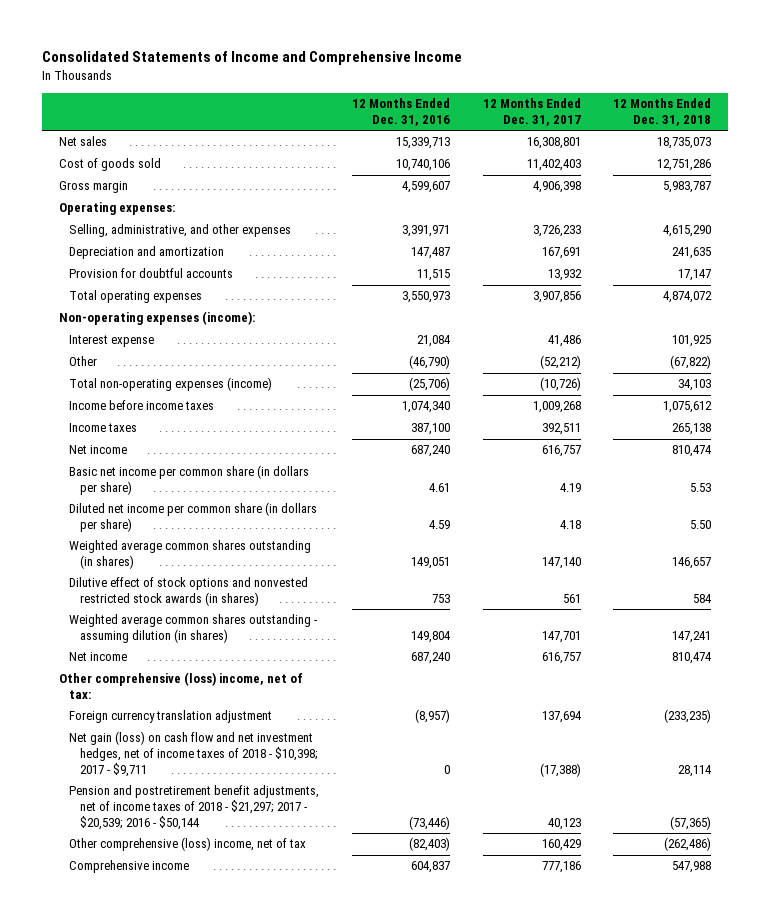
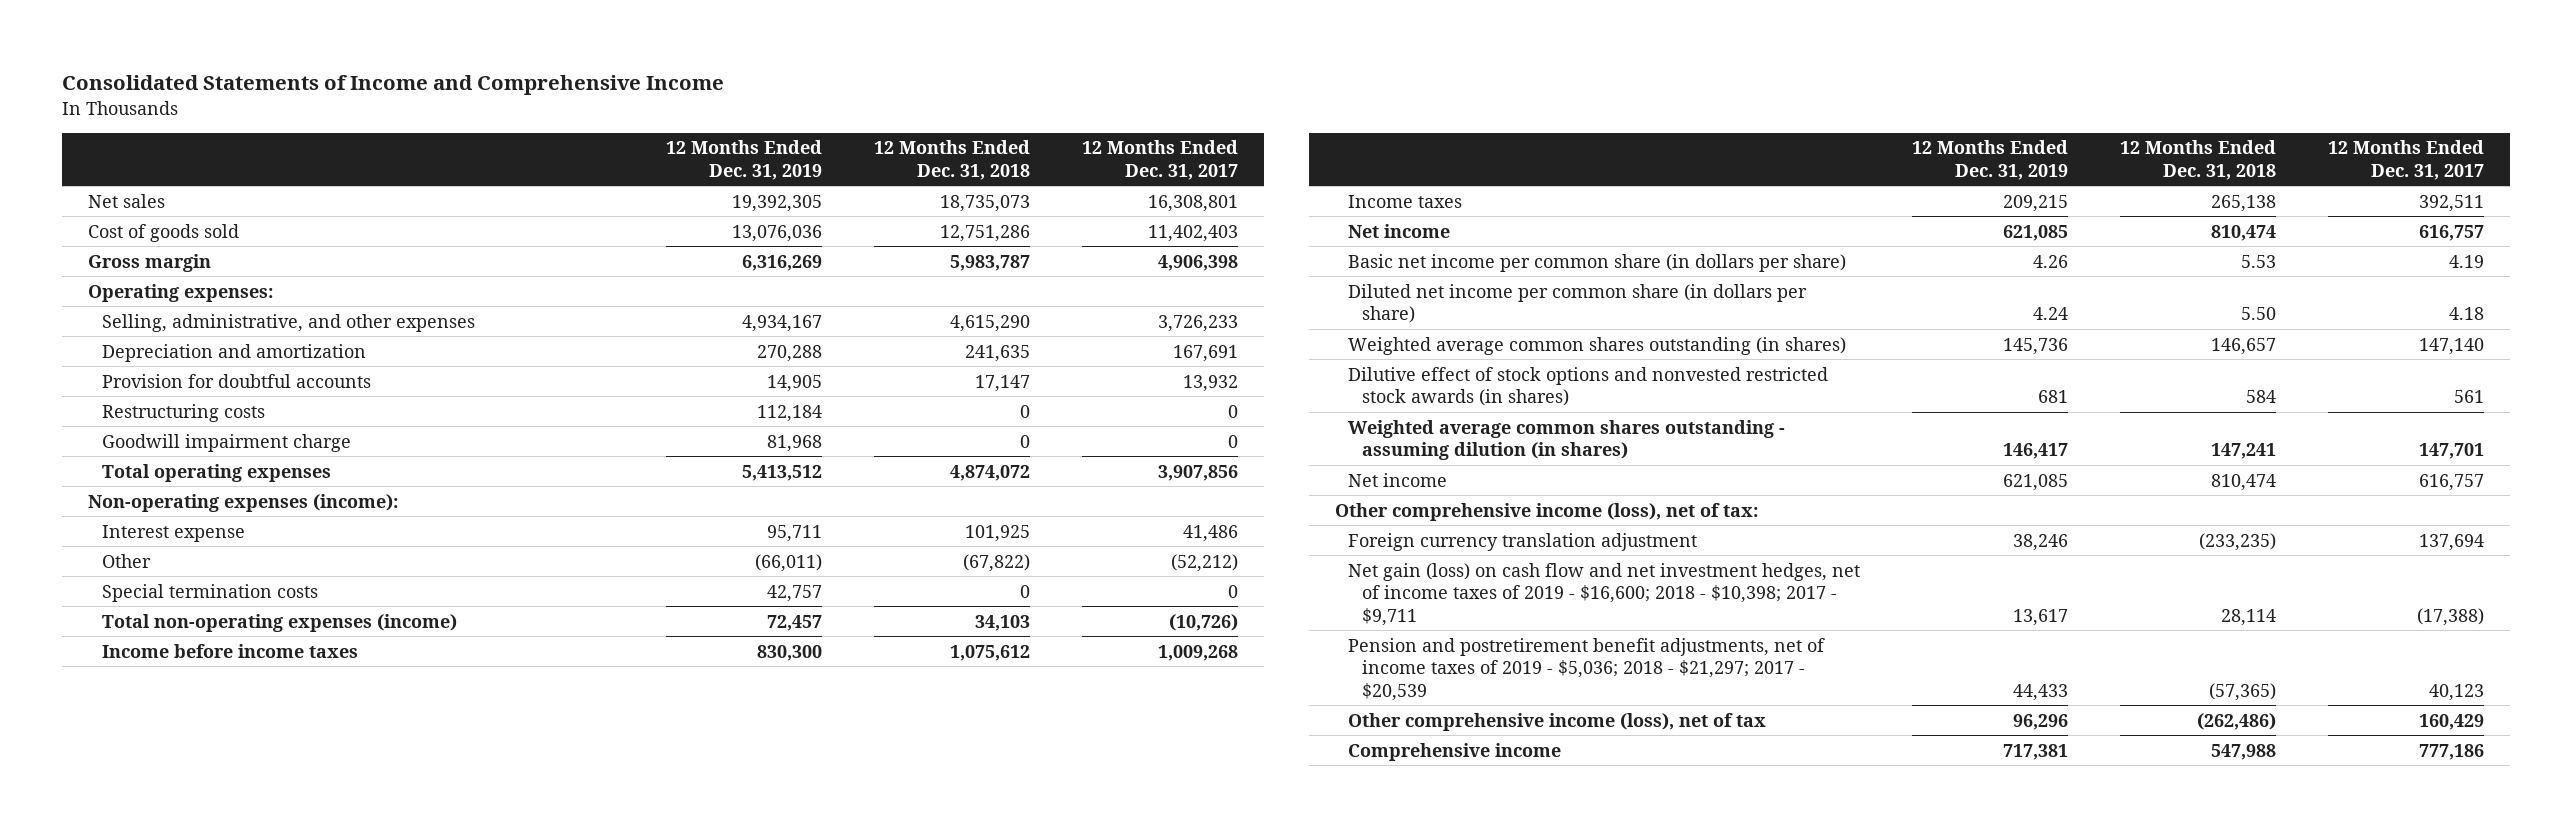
[351,98,450,126] 12 Months Ended Dec. 31, 2016 -> none
none -> [665,140,822,180] 12 Months Ended Dec. 31, 2019
none -> [101,403,265,422] Restructuring costs
none -> [101,433,351,452] Goodwill impairment charge
none -> [101,583,318,602] Special termination costs
[58,672,303,700] Other comprehensive (loss) income, net of tax: -> [1334,502,1758,521] Other comprehensive income (loss), net of tax:
[69,731,318,778] Net gain (loss) on cash flow and net investment hedges, net of income taxes of 2018 - $10,398; 2017 - $9,711 -> [1348,562,1861,626] Net gain (loss) on cash flow and net investment hedges, net of income taxes of 2019 - $16,600; 2018 - $10,398; 2017 - $9,711
[69,785,320,831] Pension and postretirement benefit adjustments, net of income taxes of 2018 - $21,297; 2017 - $20,539; 2016 - $50,144 -> [1348,637,1826,701] Pension and postretirement benefit adjustments, net of income taxes of 2019 - $5,036; 2018 - $21,297; 2017 - $20,539
[69,837,307,852] Other comprehensive (loss) income, net of tax -> [1348,712,1767,731] Other comprehensive income (loss), net of tax

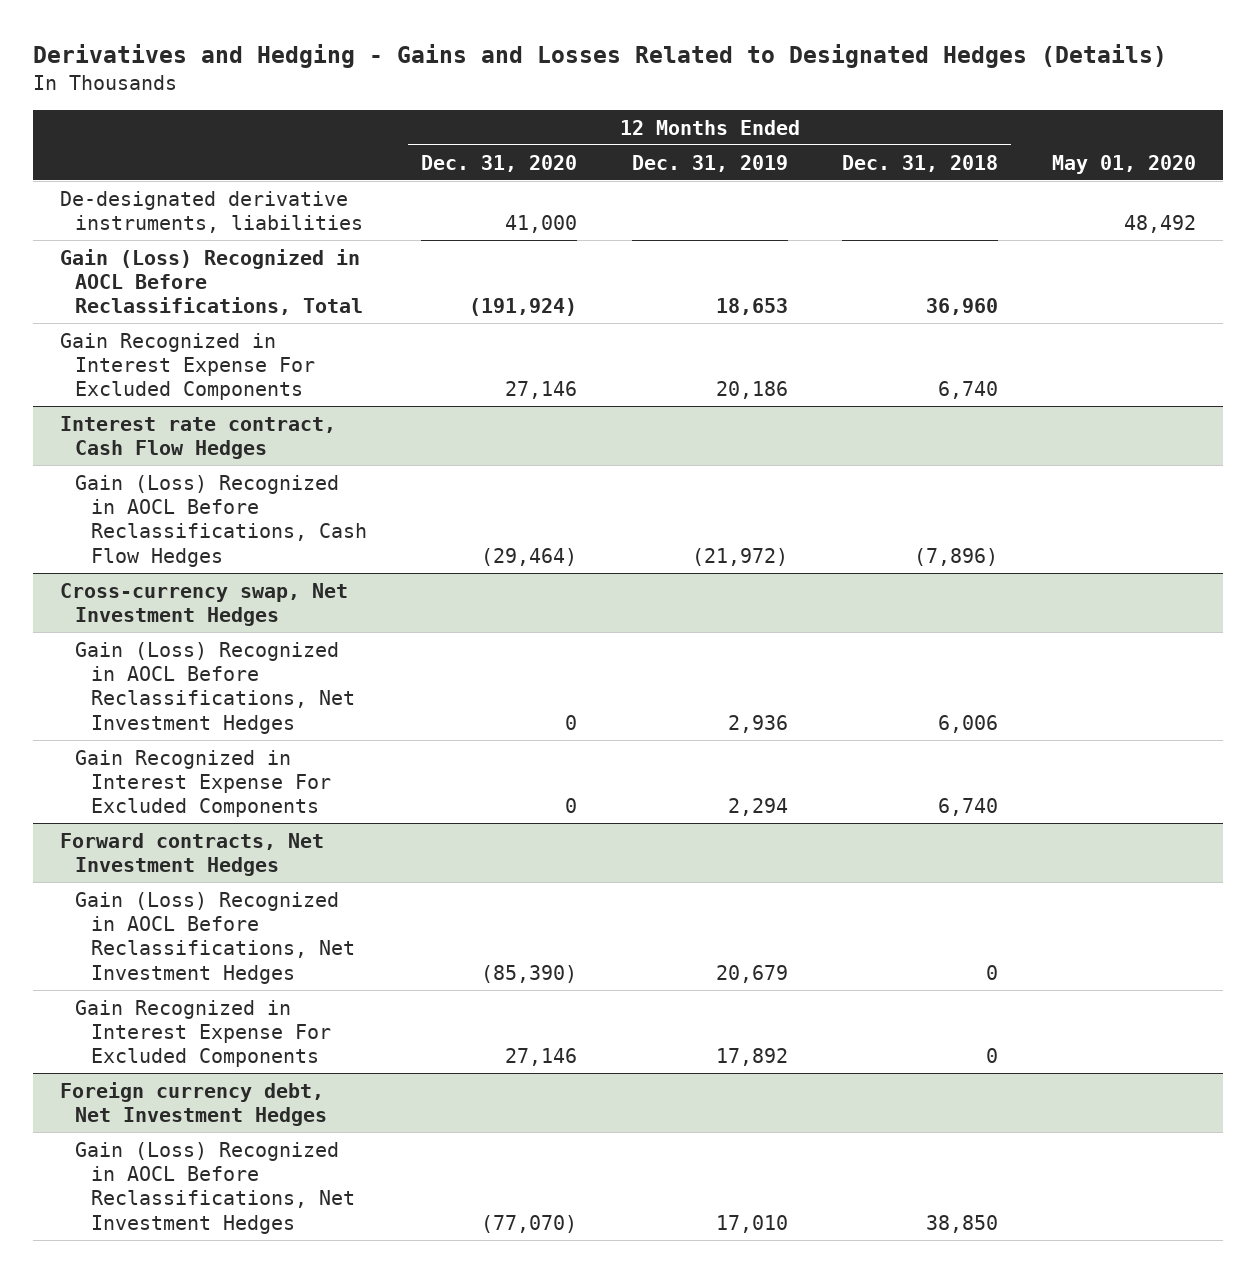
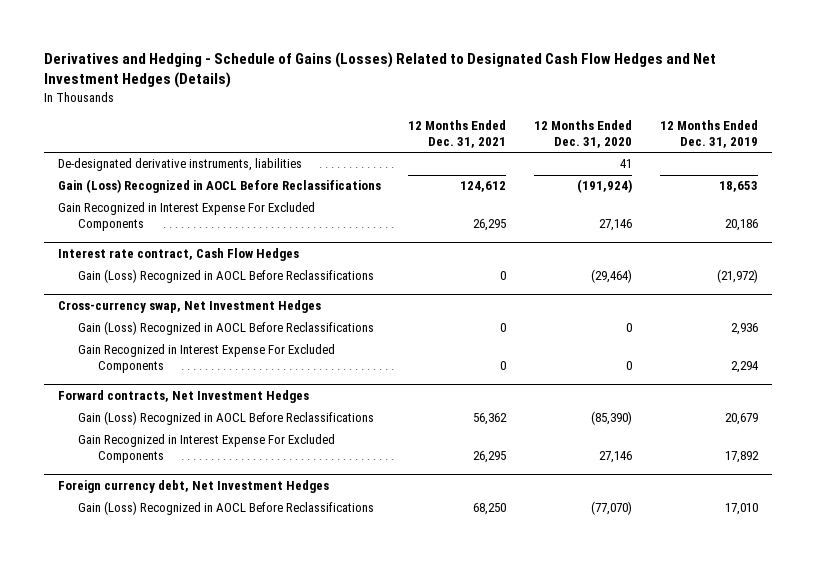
[32,44,1167,69] Derivatives and Hedging - Gains and Losses Related to Designated Hedges (Details) -> [43,51,716,89] Derivatives and Hedging - Schedule of Gains (Losses) Related to Designated Cash Flow Hedges and Net Investment Hedges (Details)
[841,154,998,172] Dec. 31, 2018 -> none
[1051,154,1196,174] May 01, 2020 -> none
none -> [408,120,507,148] 12 Months Ended Dec. 31, 2021
[505,214,578,233] 41,000 -> [620,159,633,169] 41
[59,248,364,316] Gain (Loss) Recognized in AOCL Before Reclassifications, Total -> [57,179,381,194] Gain (Loss) Recognized in AOCL Before Reclassifications
[75,474,368,567] Gain (Loss) Recognized in AOCL Before Reclassifications, Cash Flow Hedges -> [77,269,374,284] Gain (Loss) Recognized in AOCL Before Reclassifications
[75,641,356,734] Gain (Loss) Recognized in AOCL Before Reclassifications, Net Investment Hedges -> [77,321,374,336] Gain (Loss) Recognized in AOCL Before Reclassifications
[75,891,356,984] Gain (Loss) Recognized in AOCL Before Reclassifications, Net Investment Hedges -> [77,411,374,426] Gain (Loss) Recognized in AOCL Before Reclassifications
[75,1141,356,1234] Gain (Loss) Recognized in AOCL Before Reclassifications, Net Investment Hedges -> [77,501,374,516] Gain (Loss) Recognized in AOCL Before Reclassifications

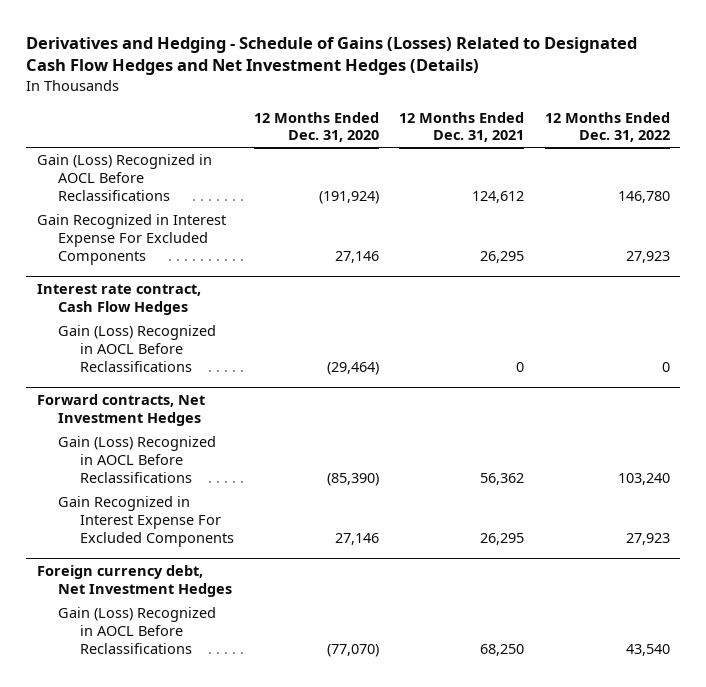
[659,120,758,148] 12 Months Ended Dec. 31, 2019 -> none
none -> [544,111,670,143] 12 Months Ended Dec. 31, 2022
[57,158,302,172] De-designated derivative instruments, liabilities -> none
[57,300,321,314] Cross-currency swap, Net Investment Hedges -> none
[77,321,374,336] Gain (Loss) Recognized in AOCL Before Reclassifications -> none
[77,344,335,374] Gain Recognized in Interest Expense For Excluded Components -> none

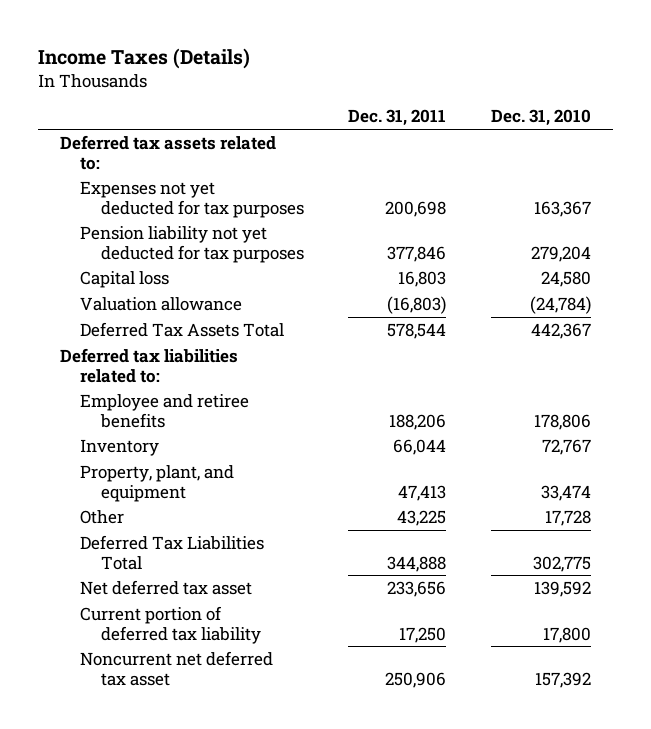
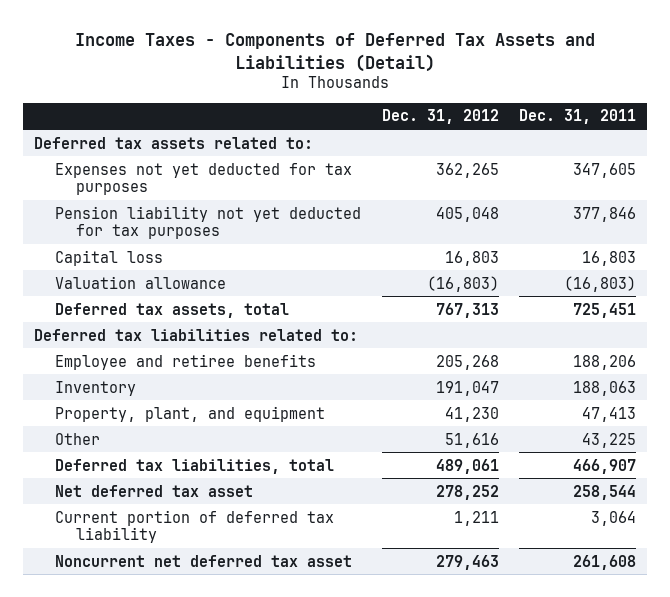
[37,47,250,69] Income Taxes (Details) -> [74,32,595,72] Income Taxes - Components of Deferred Tax Assets and Liabilities (Detail)
[490,109,591,127] Dec. 31, 2010 -> none
none -> [381,109,499,125] Dec. 31, 2012
[385,200,447,217] 200,698 -> [573,162,637,178] 347,605
[80,321,285,337] Deferred Tax Assets Total -> [54,302,289,318] Deferred tax assets, total
[387,322,447,339] 578,544 -> [573,302,637,318] 725,451
[393,438,447,455] 66,044 -> [573,380,637,396] 188,063
[80,534,265,570] Deferred Tax Liabilities Total -> [54,458,334,474] Deferred tax liabilities, total
[387,555,447,572] 344,888 -> [573,458,637,474] 466,907
[387,580,447,597] 233,656 -> [573,484,637,500] 258,544
[399,626,447,643] 17,250 -> [591,510,637,526] 3,064
[385,671,447,688] 250,906 -> [573,554,637,570] 261,608

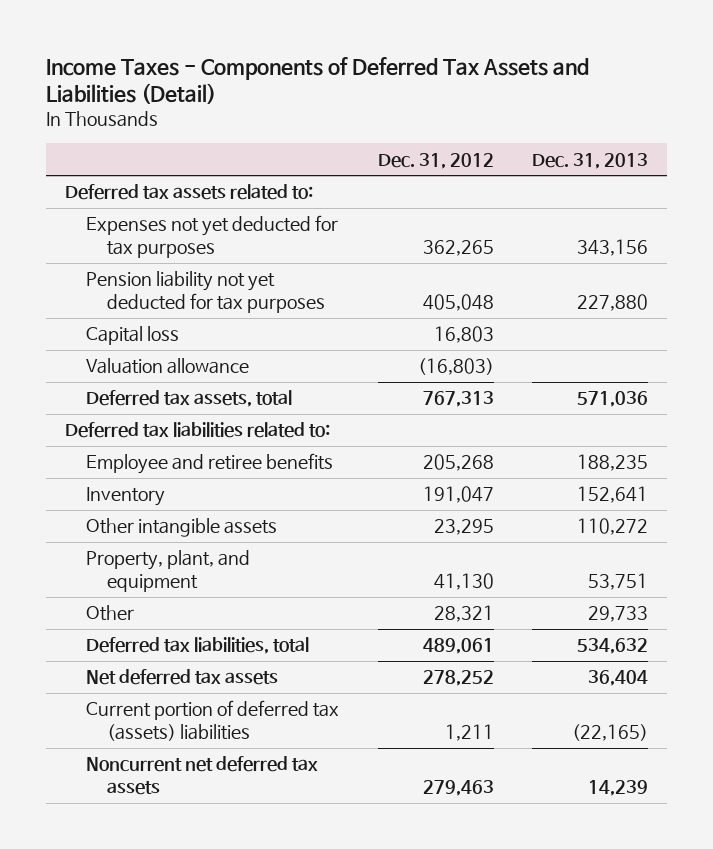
[519,109,637,125] Dec. 31, 2011 -> none
none -> [531,152,648,169] Dec. 31, 2013
none -> [86,518,278,538] Other intangible assets
[444,406,499,422] 41,230 -> [433,573,494,591] 41,130
[444,432,499,448] 51,616 -> [433,605,494,623] 28,321
[54,484,253,497] Net deferred tax asset -> [86,669,279,686] Net deferred tax assets
[54,509,334,544] Current portion of deferred tax liability -> [86,700,340,742] Current portion of deferred tax (assets) liabilities
[54,554,352,567] Noncurrent net deferred tax asset -> [86,756,319,796] Noncurrent net deferred tax assets

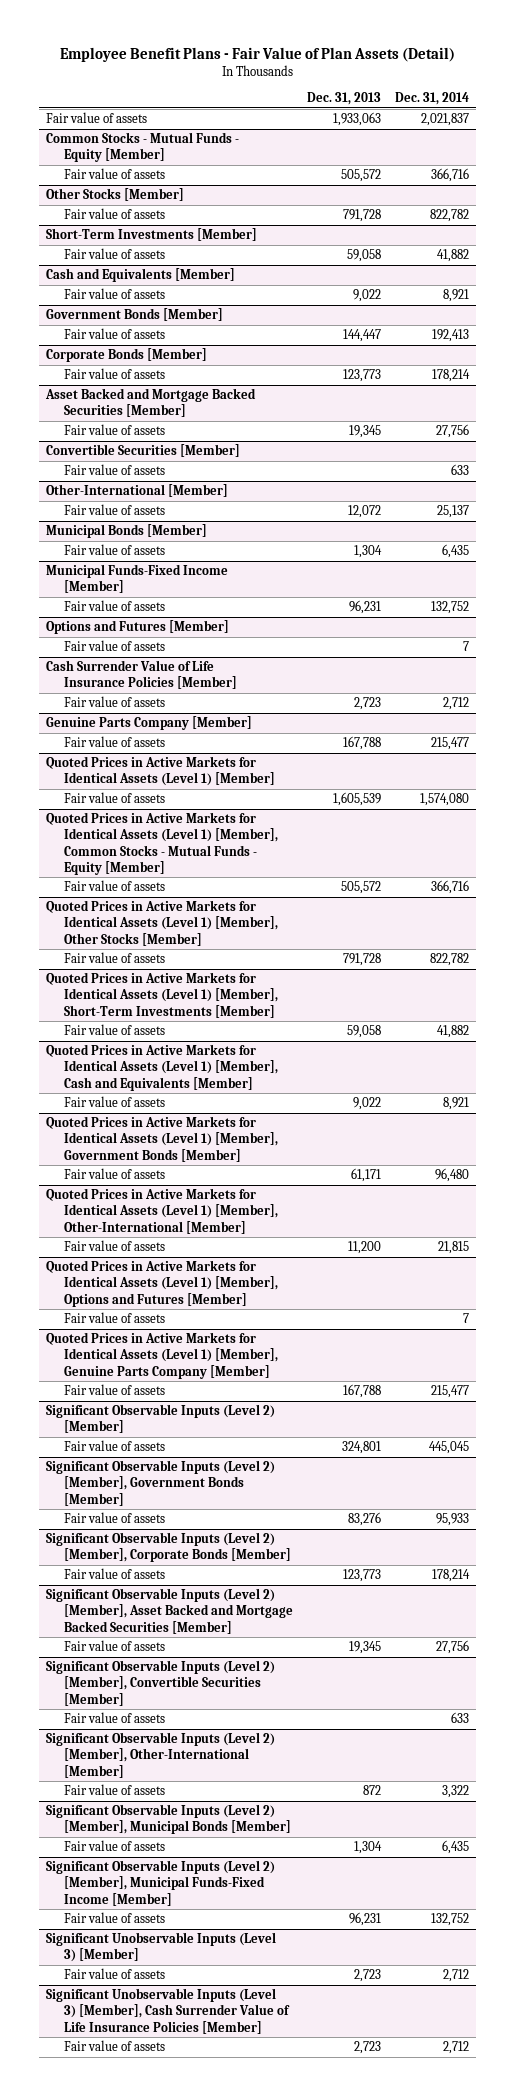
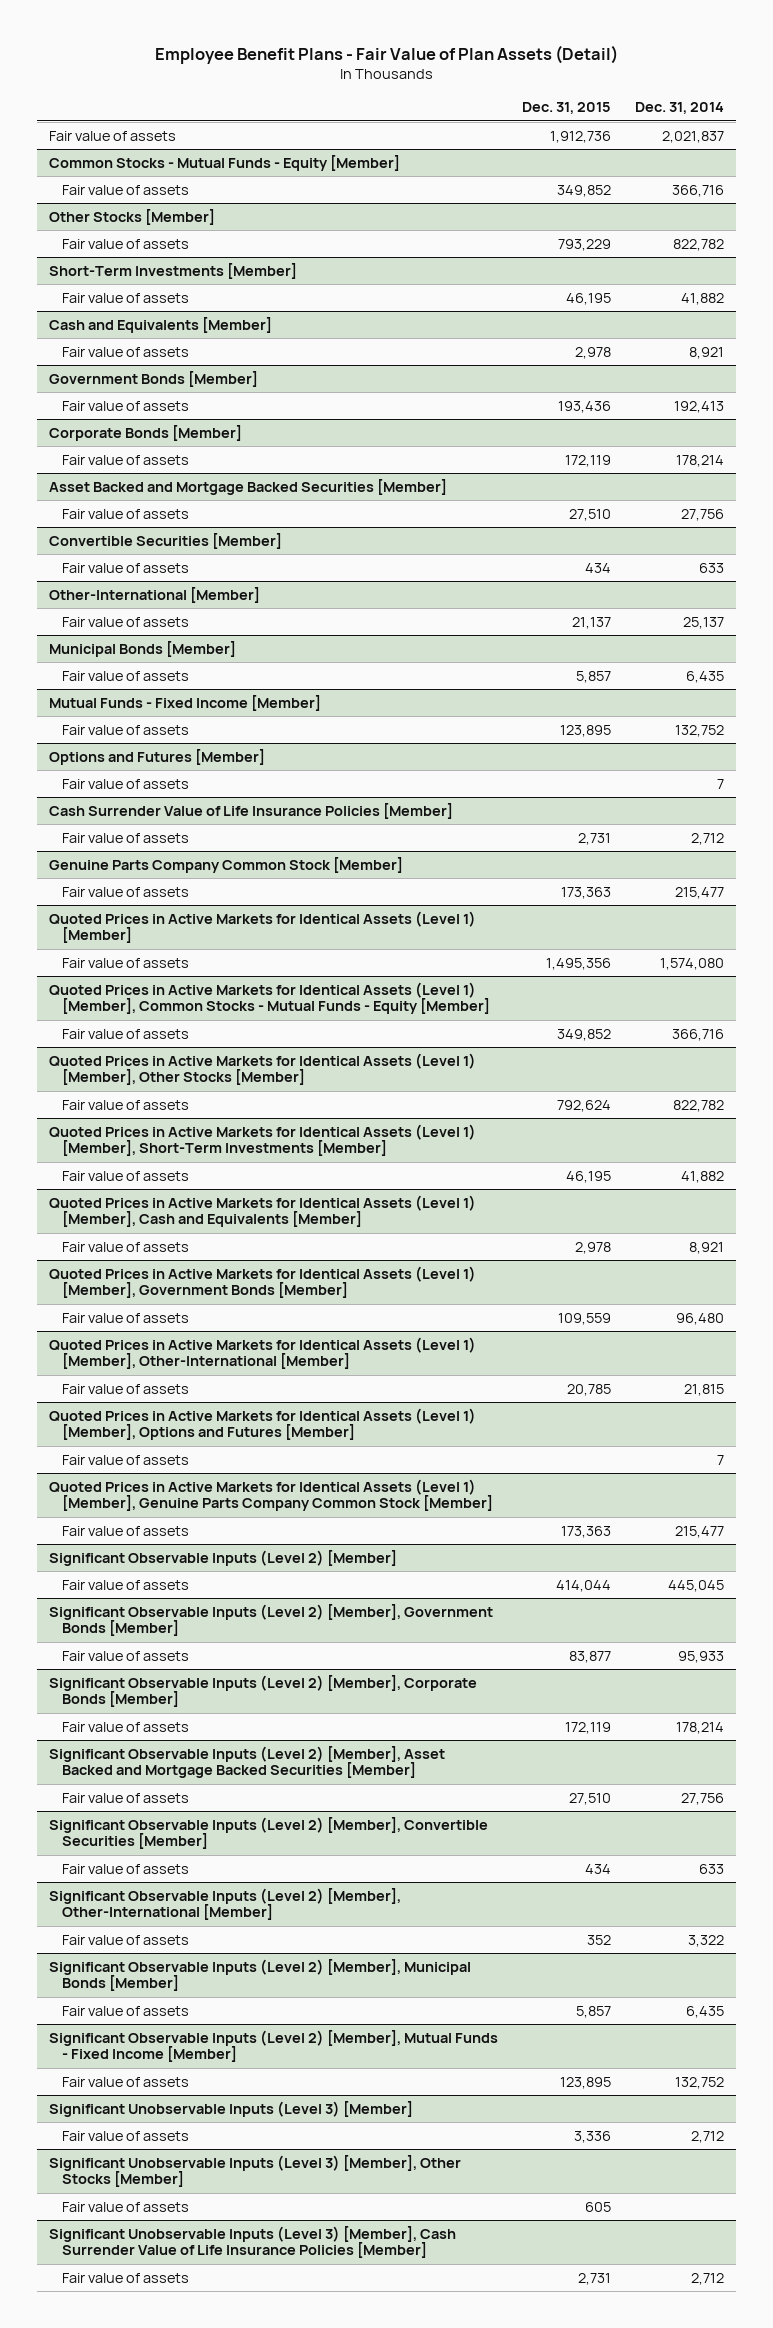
[306,92,381,106] Dec. 31, 2013 -> none
none -> [522,102,612,115] Dec. 31, 2015
[46,564,229,594] Municipal Funds-Fixed Income [Member] -> [49,694,322,711] Mutual Funds - Fixed Income [Member]
[46,716,253,731] Genuine Parts Company [Member] -> [49,856,404,873] Genuine Parts Company Common Stock [Member]
[46,1332,278,1379] Quoted Prices in Active Markets for Identical Assets (Level 1) [Member], Genuine Parts Company [Member] -> [49,1478,493,1512] Quoted Prices in Active Markets for Identical Assets (Level 1) [Member], Genuine Parts Company Common Stock [Member]
[46,1860,276,1906] Significant Observable Inputs (Level 2) [Member], Municipal Funds-Fixed Income [Member] -> [49,2029,499,2063] Significant Observable Inputs (Level 2) [Member], Mutual Funds - Fixed Income [Member]
none -> [49,2154,462,2188] Significant Unobservable Inputs (Level 3) [Member], Other Stocks [Member]
none -> [61,2201,189,2212] Fair value of assets

